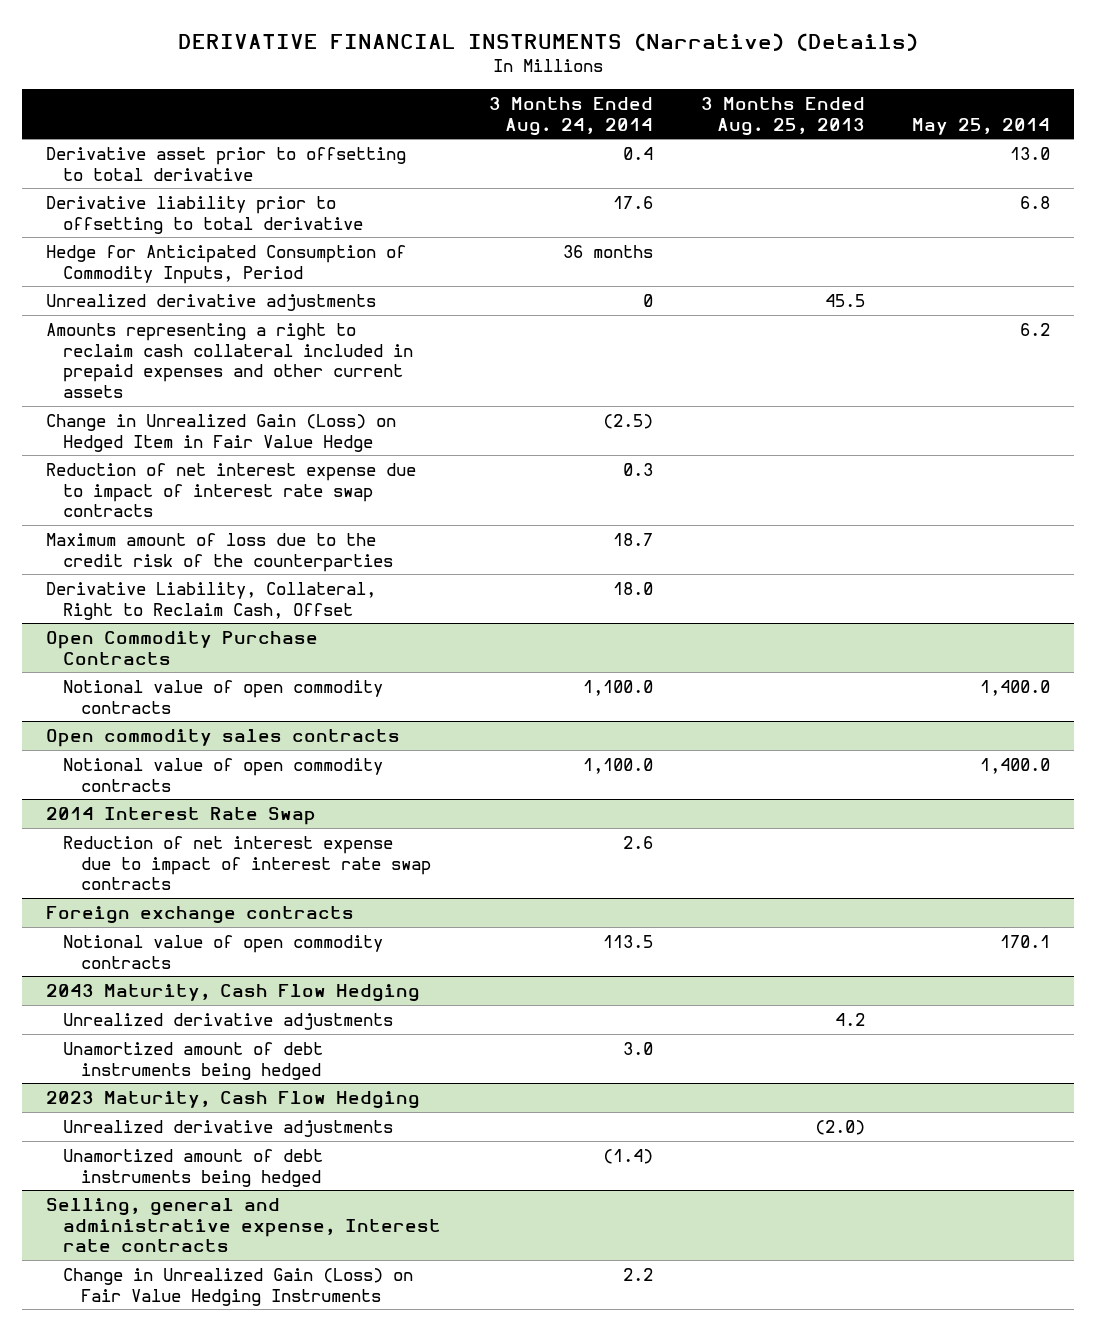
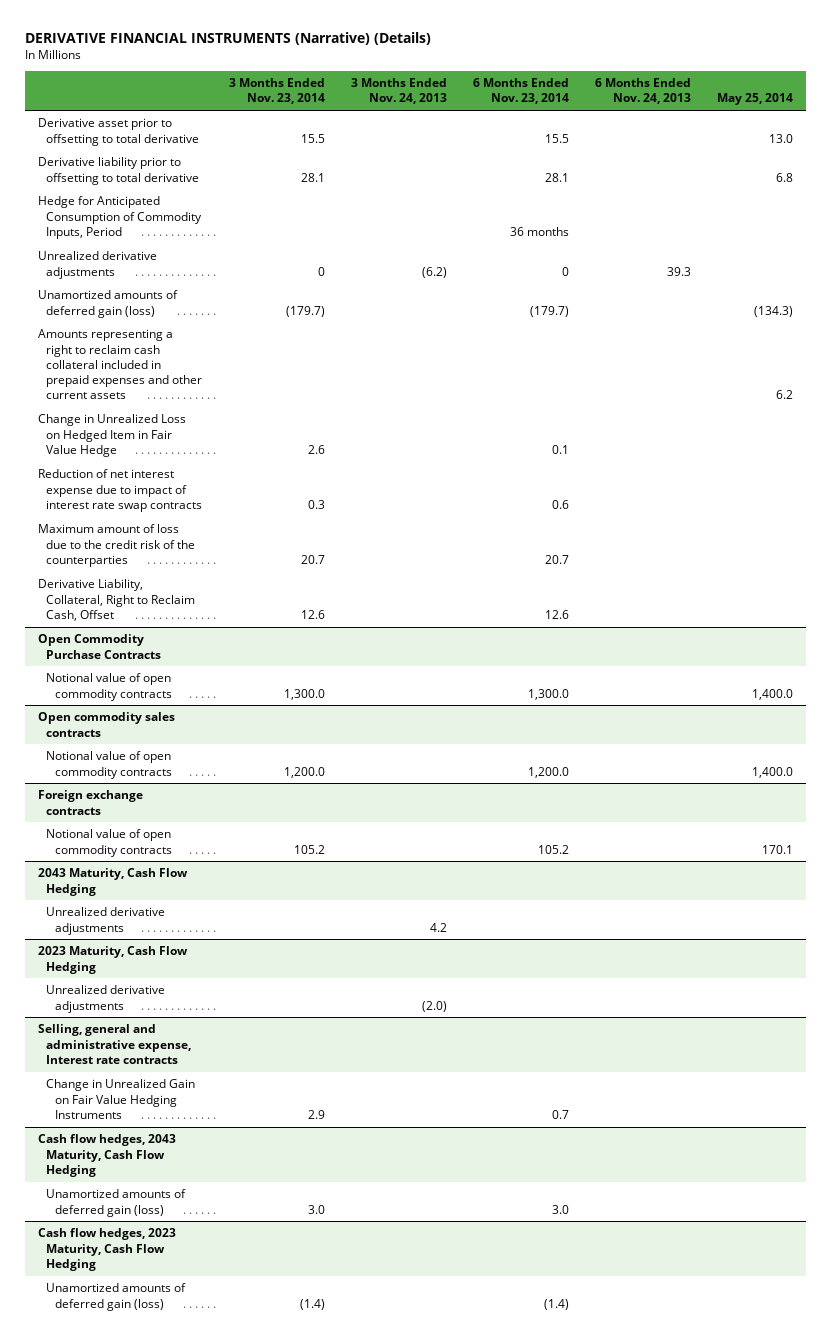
[489,96,654,136] 3 Months Ended Aug. 24, 2014 -> none
[700,96,865,136] 3 Months Ended Aug. 25, 2013 -> none
none -> [228,78,325,105] 3 Months Ended Nov. 23, 2014
none -> [350,78,447,105] 3 Months Ended Nov. 24, 2013
none -> [472,78,569,105] 6 Months Ended Nov. 23, 2014
none -> [594,78,691,105] 6 Months Ended Nov. 24, 2013
none -> [37,290,178,318] Unamortized amounts of deferred gain (loss)
[45,413,396,452] Change in Unrealized Gain (Loss) on Hedged Item in Fair Value Hedge -> [37,414,186,457] Change in Unrealized Loss on Hedged Item in Fair Value Hedge
[45,806,316,825] 2014 Interest Rate Swap -> none
[63,835,432,891] Reduction of net interest expense due to impact of interest rate swap contracts -> none
[63,1041,324,1080] Unamortized amount of debt instruments being hedged -> none
[63,1148,324,1187] Unamortized amount of debt instruments being hedged -> none
[63,1267,414,1306] Change in Unrealized Gain (Loss) on Fair Value Hedging Instruments -> [46,1079,196,1119] Change in Unrealized Gain on Fair Value Hedging Instruments
none -> [37,1134,176,1177] Cash flow hedges, 2043 Maturity, Cash Flow Hedging
none -> [46,1189,187,1217] Unamortized amounts of deferred gain (loss)
none -> [37,1228,176,1271] Cash flow hedges, 2023 Maturity, Cash Flow Hedging
none -> [46,1283,187,1311] Unamortized amounts of deferred gain (loss)

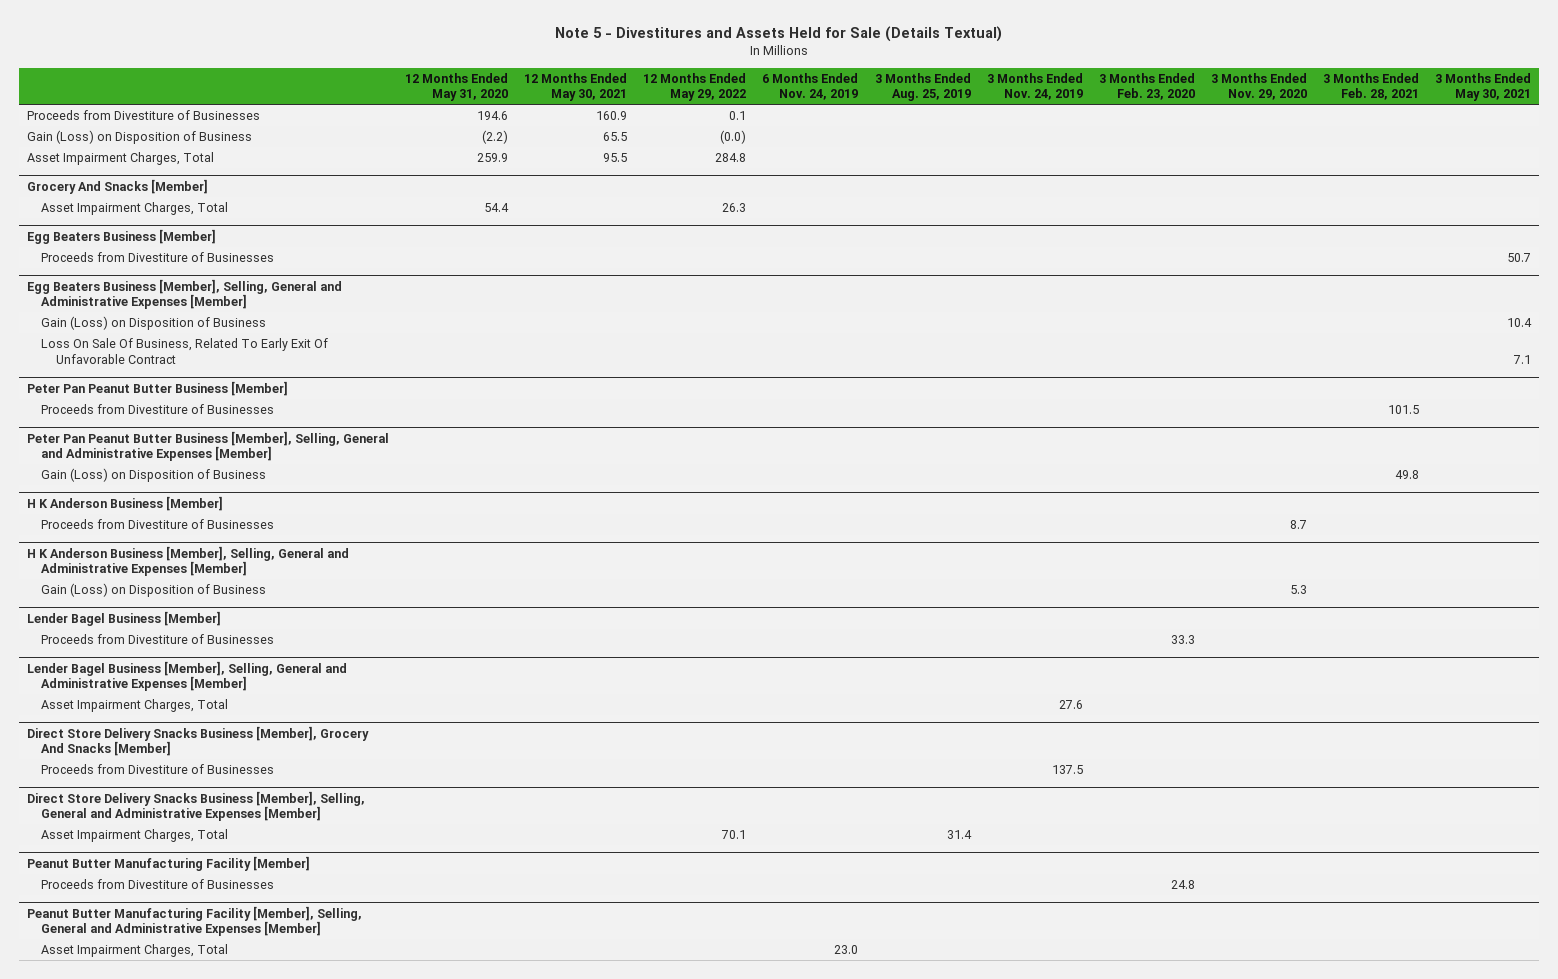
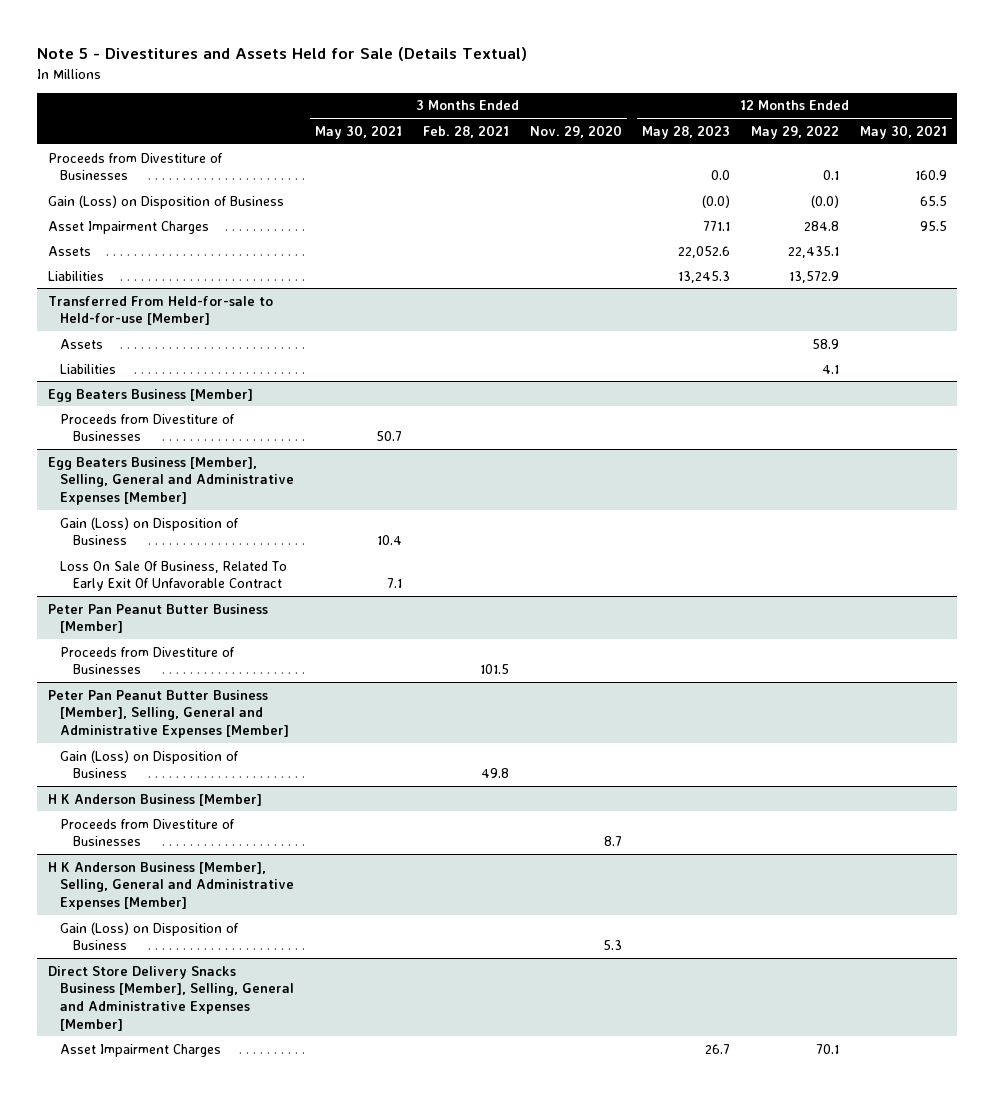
[404,72,508,102] 12 Months Ended May 31, 2020 -> none
[762,72,859,101] 6 Months Ended Nov. 24, 2019 -> none
[874,72,971,102] 3 Months Ended Aug. 25, 2019 -> none
[986,72,1083,101] 3 Months Ended Nov. 24, 2019 -> none
[1098,72,1195,101] 3 Months Ended Feb. 23, 2020 -> none
none -> [642,124,731,139] May 28, 2023
[26,178,208,194] Grocery And Snacks [Member] -> none
[41,201,229,215] Asset Impairment Charges, Total -> none
[26,151,214,165] Asset Impairment Charges, Total -> [47,220,209,234] Asset Impairment Charges
none -> [47,245,91,256] Assets
none -> [47,270,104,281] Liabilities
none -> [47,295,273,326] Transferred From Held-for-sale to Held-for-use [Member]
none -> [60,338,104,349] Assets
none -> [60,363,117,374] Liabilities
[26,610,221,626] Lender Bagel Business [Member] -> none
[41,633,275,644] Proceeds from Divestiture of Businesses -> none
[26,660,347,692] Lender Bagel Business [Member], Selling, General and Administrative Expenses [Member] -> none
[41,698,229,712] Asset Impairment Charges, Total -> none
[26,725,369,757] Direct Store Delivery Snacks Business [Member], Grocery And Snacks [Member] -> none
[41,763,275,774] Proceeds from Divestiture of Businesses -> none
[26,855,310,871] Peanut Butter Manufacturing Facility [Member] -> none
[41,878,275,889] Proceeds from Divestiture of Businesses -> none
[26,905,362,937] Peanut Butter Manufacturing Facility [Member], Selling, General and Administrative Expenses [Member] -> none
[41,943,229,957] Asset Impairment Charges, Total -> none
[41,828,229,842] Asset Impairment Charges, Total -> [60,1043,222,1057] Asset Impairment Charges

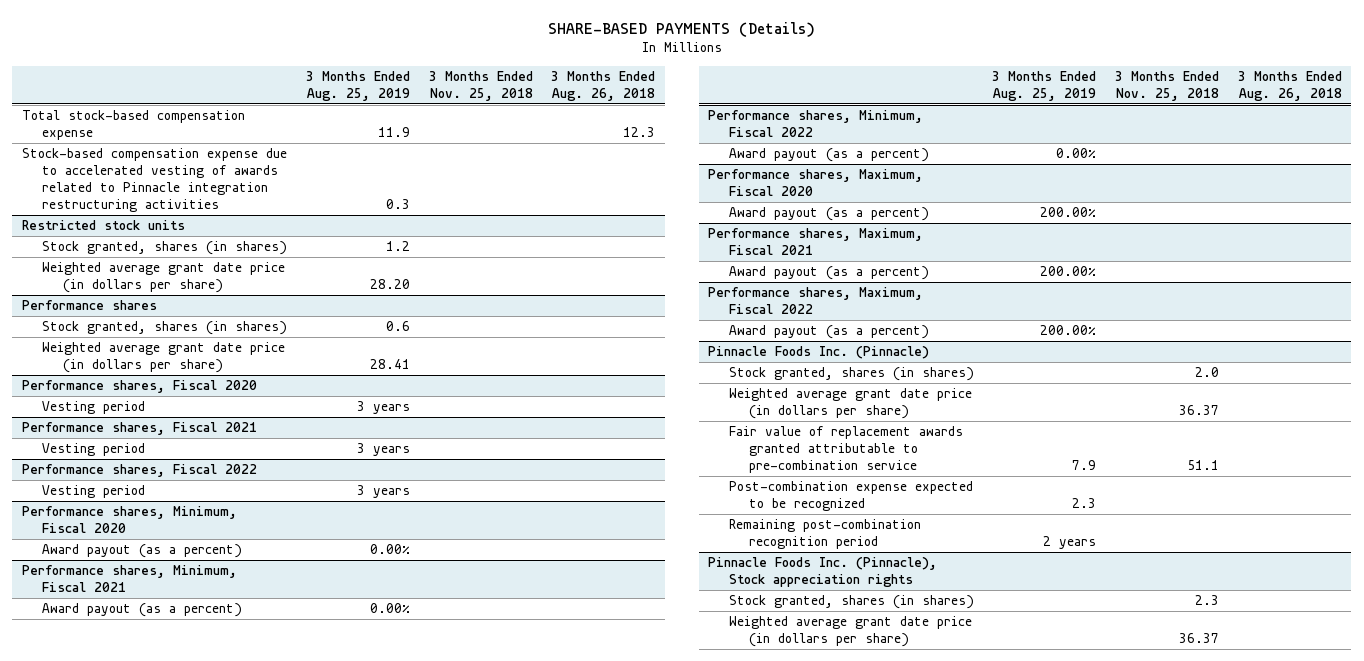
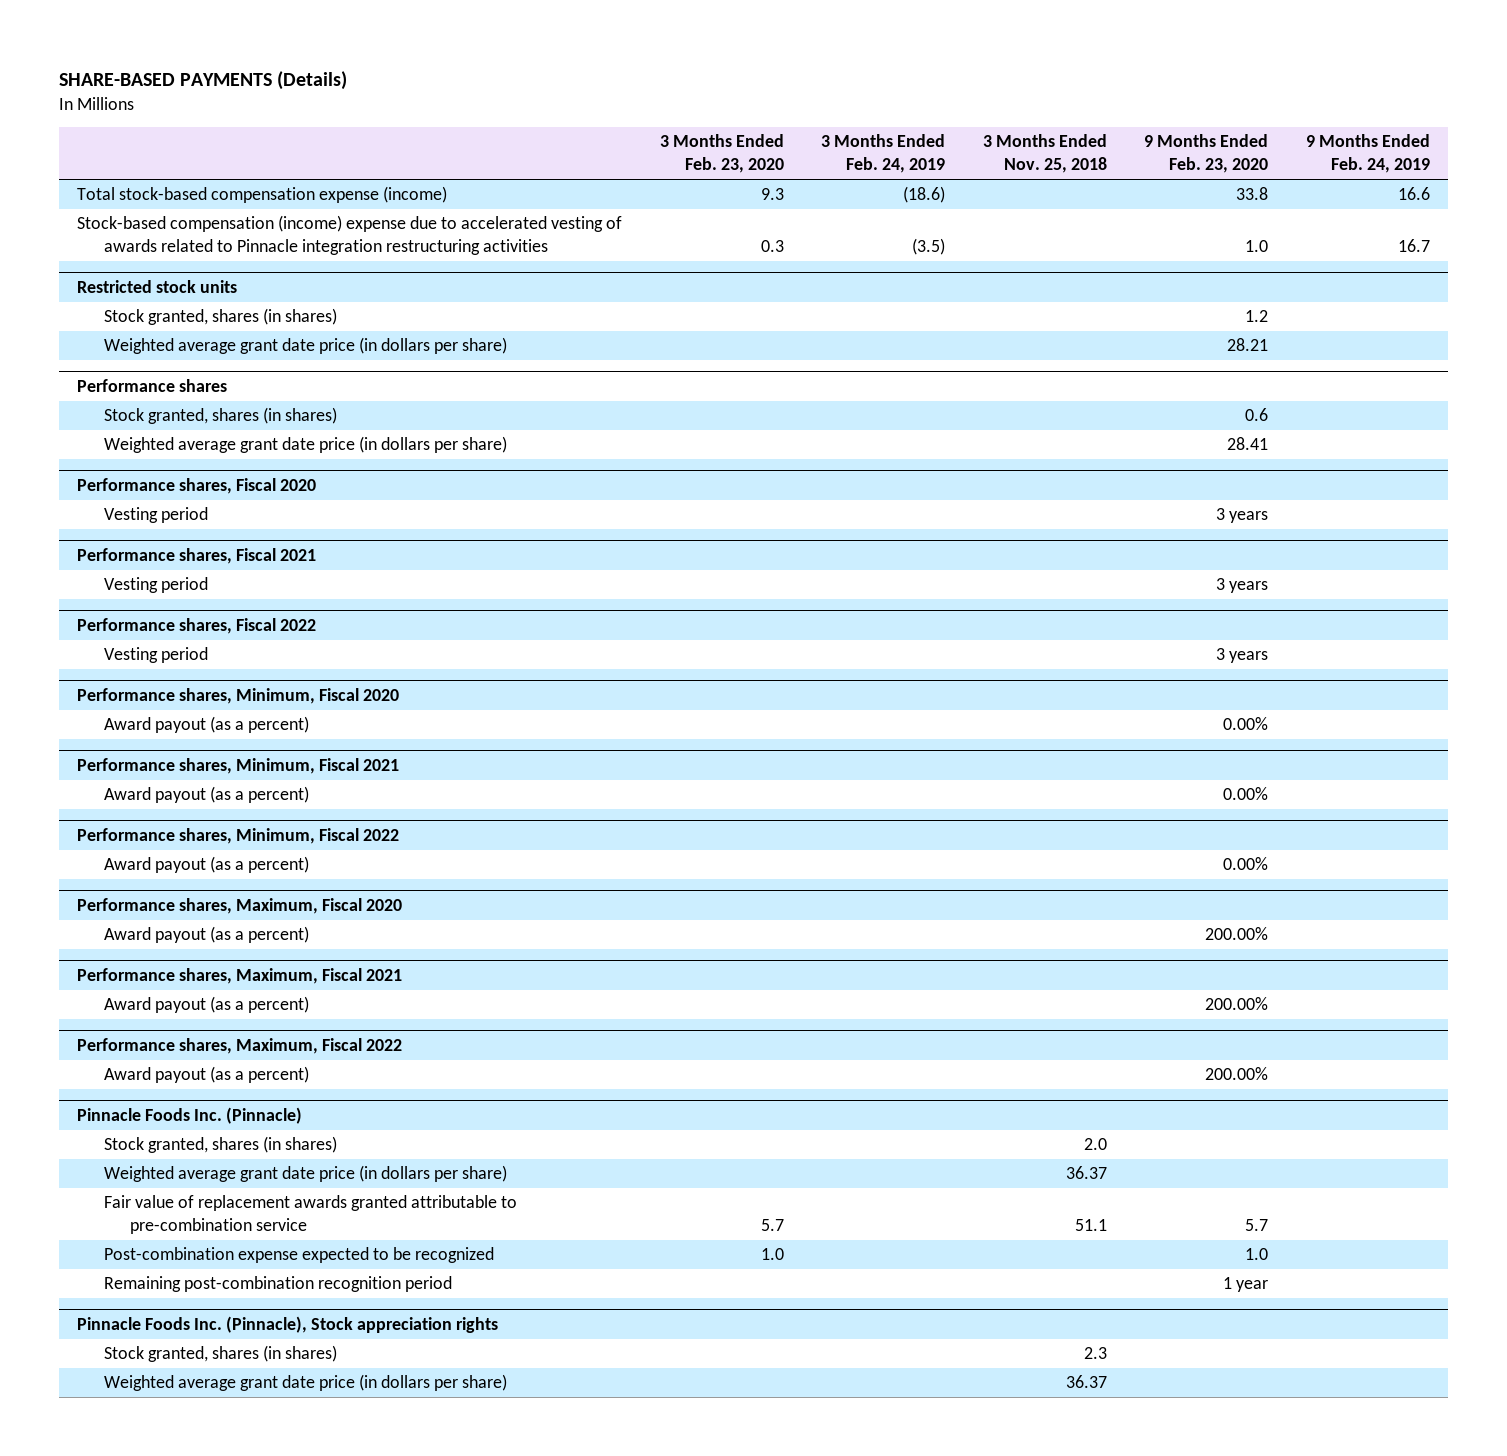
[305,71,410,101] 3 Months Ended Aug. 25, 2019 -> none
[551,71,656,101] 3 Months Ended Aug. 26, 2018 -> none
none -> [659,134,784,174] 3 Months Ended Feb. 23, 2020
none -> [821,134,946,174] 3 Months Ended Feb. 24, 2019
none -> [1144,134,1269,174] 9 Months Ended Feb. 23, 2020
none -> [1305,134,1430,174] 9 Months Ended Feb. 24, 2019
[21,110,245,141] Total stock-based compensation expense -> [77,186,448,204] Total stock-based compensation expense (income)
[21,148,287,212] Stock-based compensation expense due to accelerated vesting of awards related to Pinnacle integration restructuring activities -> [77,215,623,255] Stock-based compensation (income) expense due to accelerated vesting of awards related to Pinnacle integration restructuring activities

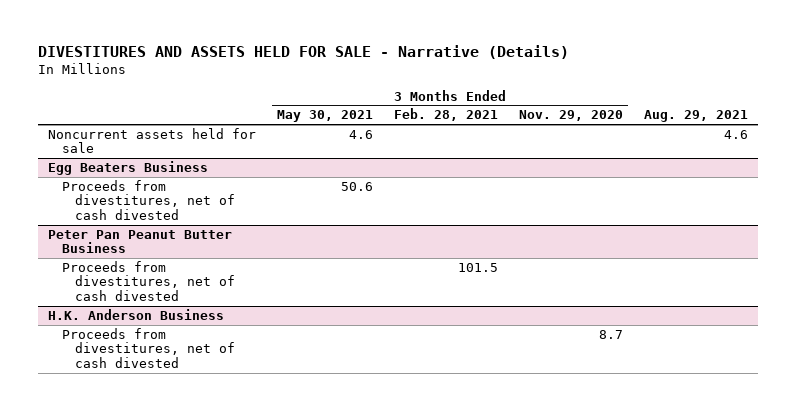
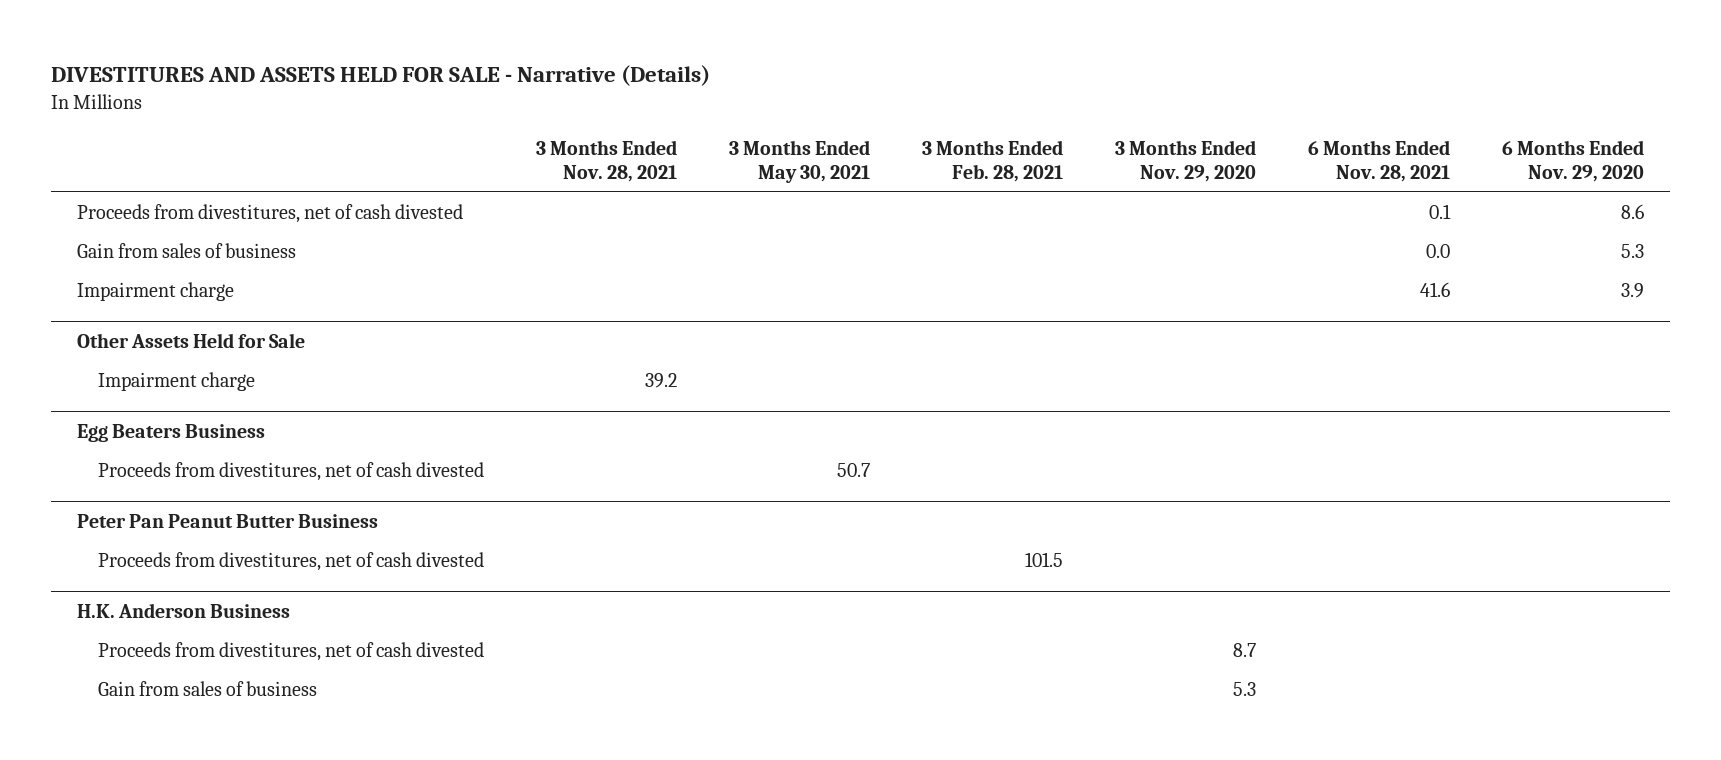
[643,110,748,123] Aug. 29, 2021 -> none
none -> [536,140,678,182] 3 Months Ended Nov. 28, 2021
none -> [1308,140,1451,182] 6 Months Ended Nov. 28, 2021
none -> [1502,140,1645,182] 6 Months Ended Nov. 29, 2020
[48,127,257,154] Noncurrent assets held for sale -> none
none -> [77,204,464,224] Proceeds from divestitures, net of cash divested
none -> [77,243,297,259] Gain from sales of business
none -> [77,282,235,302] Impairment charge
none -> [77,333,306,349] Other Assets Held for Sale
none -> [98,372,256,392] Impairment charge
[341,181,374,191] 50.6 -> [837,463,871,478] 50.7
none -> [98,681,318,697] Gain from sales of business

